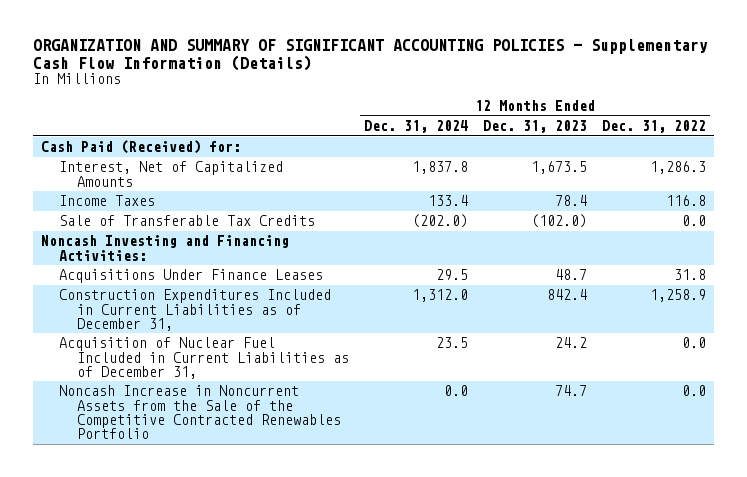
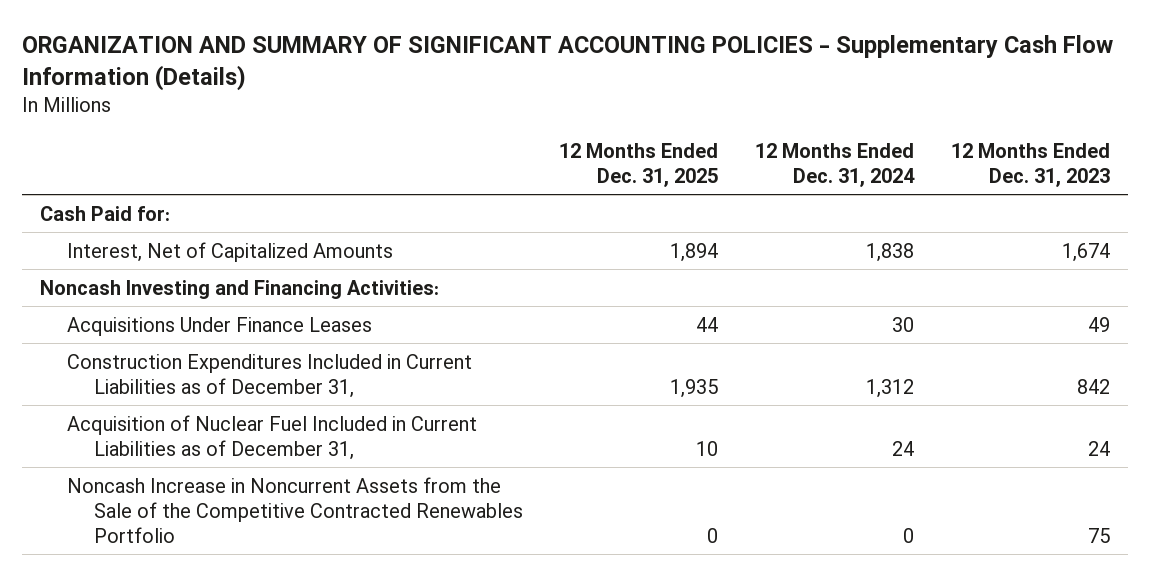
[602,119,707,133] Dec. 31, 2022 -> none
none -> [559,143,719,187] 12 Months Ended Dec. 31, 2025
[58,195,155,207] Income Taxes -> none
[58,215,315,227] Sale of Transferable Tax Credits -> none
[40,140,241,155] Cash Paid (Received) for: -> [40,205,171,221] Cash Paid for:
[411,161,468,175] 1,837.8 -> [866,242,915,262] 1,838
[531,161,588,175] 1,673.5 -> [1061,242,1110,262] 1,674
[435,269,468,281] 29.5 -> [892,316,915,332] 30
[555,269,588,281] 48.7 -> [1087,316,1110,332] 49
[411,289,468,303] 1,312.0 -> [866,378,915,398] 1,312
[547,289,588,301] 842.4 -> [1076,378,1110,394] 842
[435,337,468,349] 23.5 -> [892,440,915,456] 24
[555,337,588,349] 24.2 -> [1087,440,1110,456] 24
[443,385,468,397] 0.0 -> [903,527,915,543] 0
[555,385,588,397] 74.7 -> [1087,527,1110,543] 75

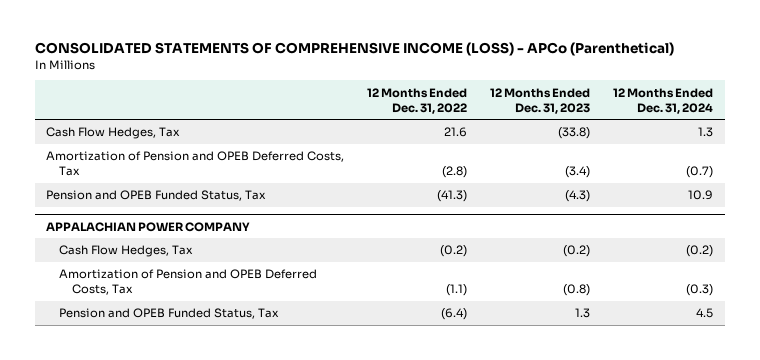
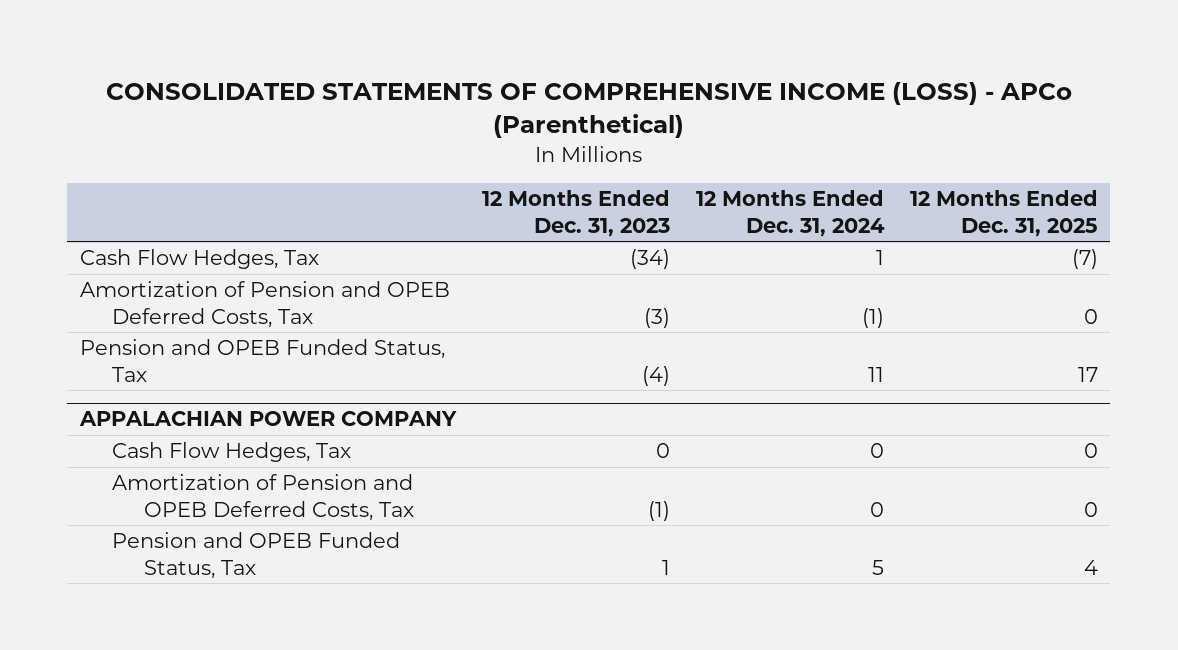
[367,87,468,114] 12 Months Ended Dec. 31, 2022 -> none
none -> [909,190,1098,237] 12 Months Ended Dec. 31, 2025
[558,127,591,140] (33.8) -> [630,249,671,270] (34)
[698,127,714,138] 1.3 -> [875,250,884,266] 1
[565,166,591,179] (3.4) -> [644,307,671,328] (3)
[686,166,714,179] (0.7) -> [861,307,884,328] (1)
[565,190,591,203] (4.3) -> [642,365,671,386] (4)
[688,190,714,201] 10.9 -> [867,366,884,382] 11
[563,245,591,258] (0.2) -> [656,443,671,459] 0
[686,245,714,258] (0.2) -> [869,443,884,459] 0
[563,284,591,297] (0.8) -> [648,500,671,521] (1)
[686,284,714,297] (0.3) -> [869,501,884,517] 0
[575,308,591,319] 1.3 -> [662,559,671,575] 1
[696,308,714,319] 4.5 -> [871,559,884,575] 5

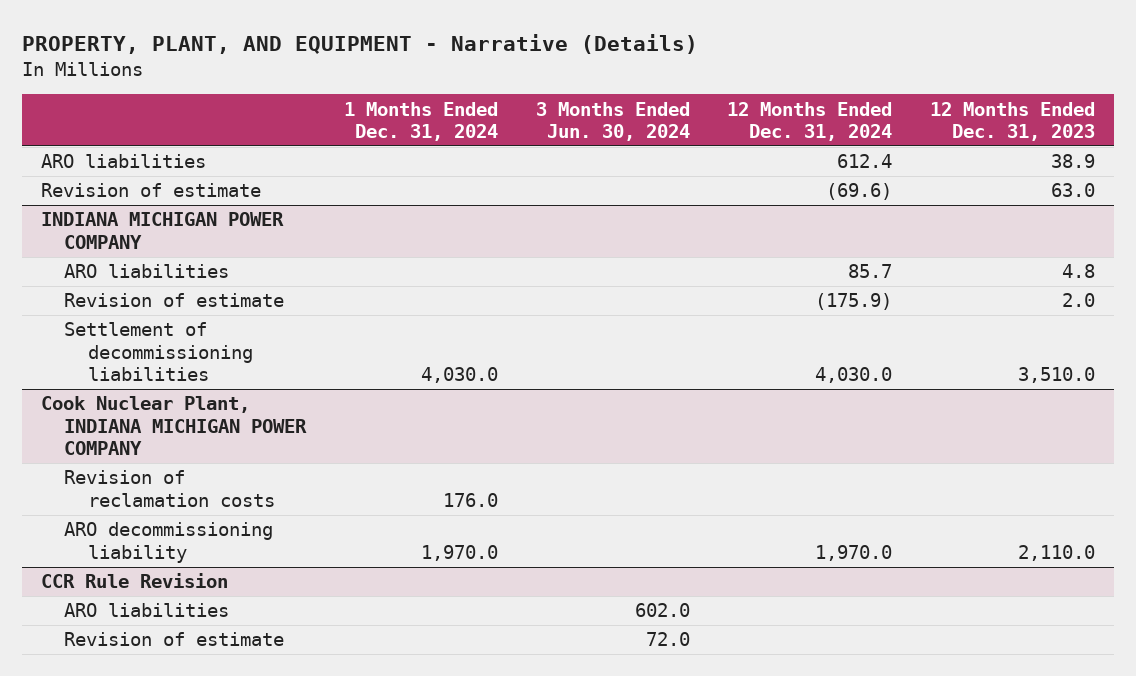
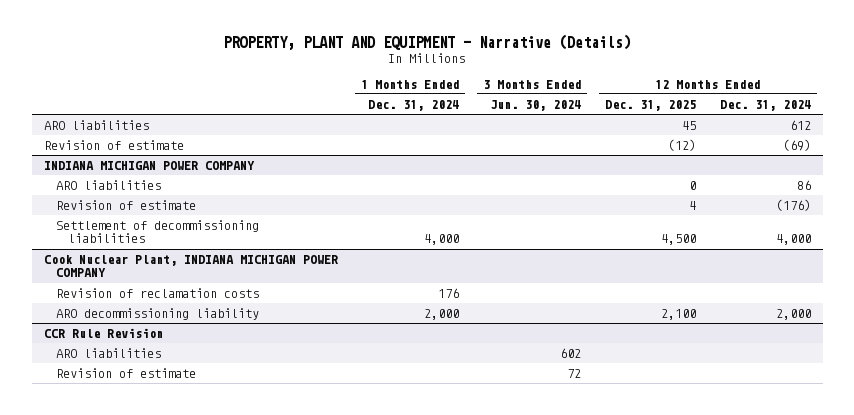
[22,33,699,54] PROPERTY, PLANT, AND EQUIPMENT - Narrative (Details) -> [223,34,632,51] PROPERTY, PLANT AND EQUIPMENT - Narrative (Details)
[930,101,1096,141] 12 Months Ended Dec. 31, 2023 -> none
none -> [604,99,696,111] Dec. 31, 2025
[837,154,893,169] 612.4 -> [789,120,811,131] 612
[826,183,893,201] (69.6) -> [782,139,811,152] (69)
[848,264,893,279] 85.7 -> [796,180,811,191] 86
[815,293,893,311] (175.9) -> [775,199,811,212] (176)
[420,367,498,384] 4,030.0 -> [424,234,460,246] 4,000
[815,367,893,384] 4,030.0 -> [775,234,811,246] 4,000
[442,492,498,507] 176.0 -> [438,288,460,299] 176
[420,544,498,561] 1,970.0 -> [424,309,460,321] 2,000
[815,544,893,561] 1,970.0 -> [775,309,811,321] 2,000
[634,603,690,618] 602.0 -> [560,348,582,359] 602
[645,632,690,647] 72.0 -> [567,369,582,379] 72

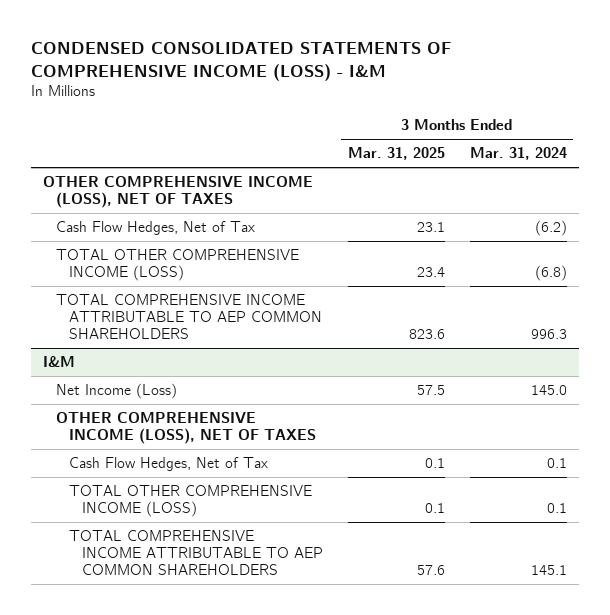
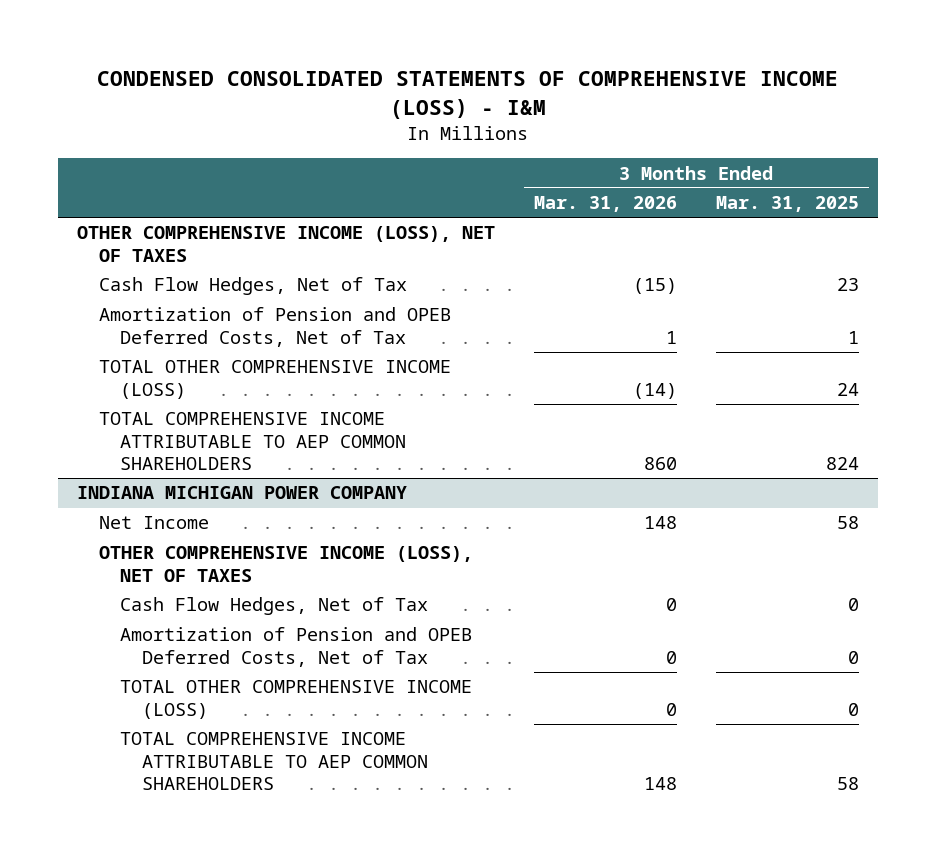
[469,147,567,161] Mar. 31, 2024 -> none
none -> [533,196,677,213] Mar. 31, 2026
[416,222,445,233] 23.1 -> [836,278,859,292] 23
none -> [98,307,451,347] Amortization of Pension and OPEB Deferred Costs, Net of Tax
[416,267,445,278] 23.4 -> [836,382,859,396] 24
[408,328,445,339] 823.6 -> [825,457,859,471] 824
[43,356,76,369] I&M -> [77,486,408,500] INDIANA MICHIGAN POWER COMPANY
[56,383,178,400] Net Income (Loss) -> [98,516,209,530] Net Income
[416,385,445,396] 57.5 -> [836,516,859,530] 58
[424,458,445,469] 0.1 -> [847,598,859,612] 0
none -> [120,627,473,667] Amortization of Pension and OPEB Deferred Costs, Net of Tax
[424,503,445,514] 0.1 -> [847,702,859,716] 0
[416,564,445,575] 57.6 -> [836,777,859,791] 58

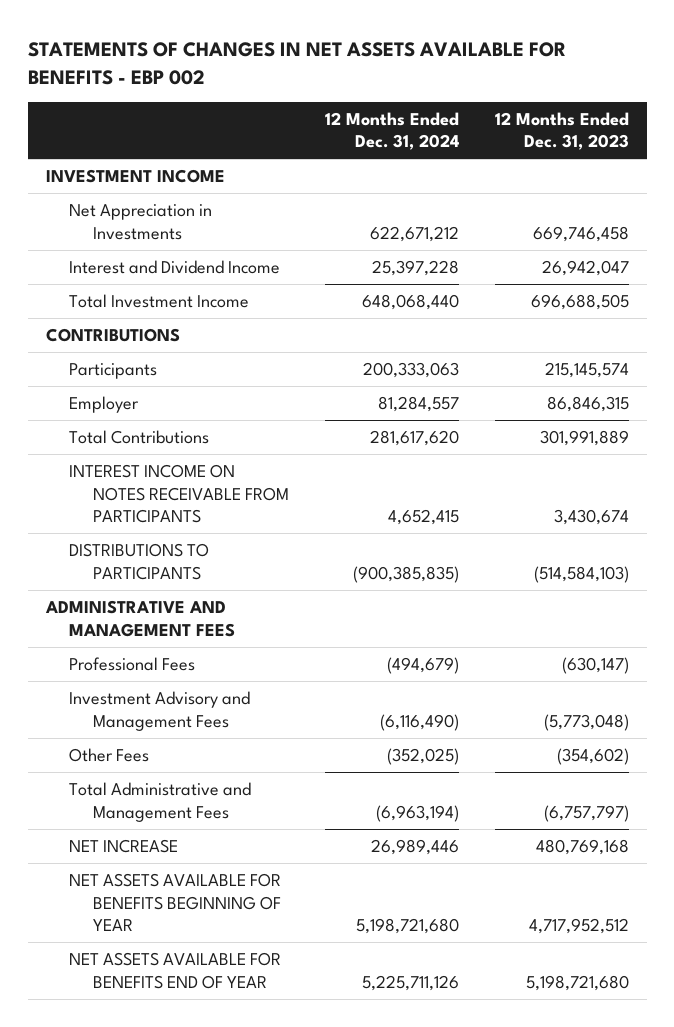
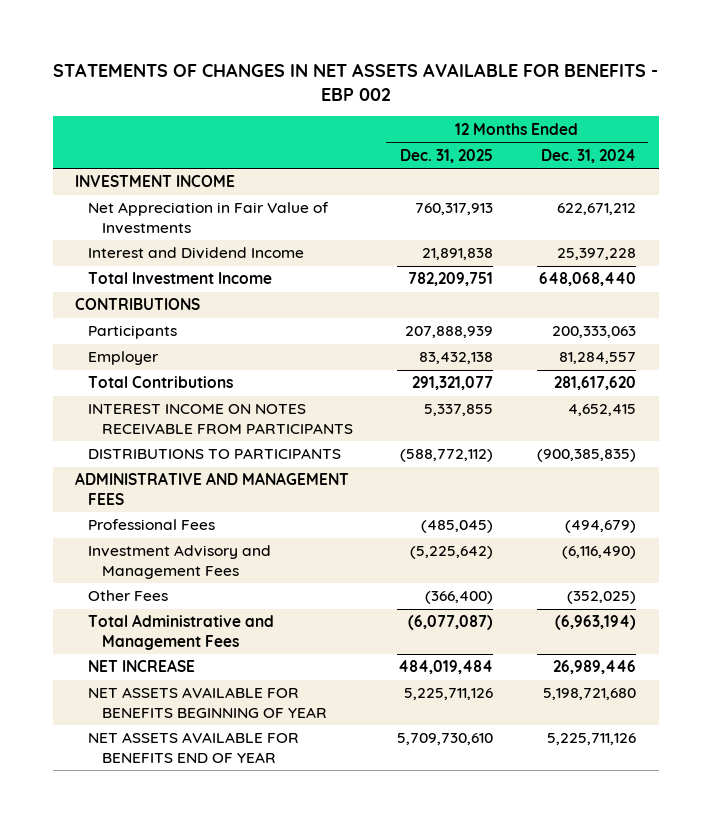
[494,111,629,151] 12 Months Ended Dec. 31, 2023 -> none
none -> [400,148,494,163] Dec. 31, 2025
[69,204,213,240] Net Appreciation in Investments -> [88,202,330,235] Net Appreciation in Fair Value of Investments

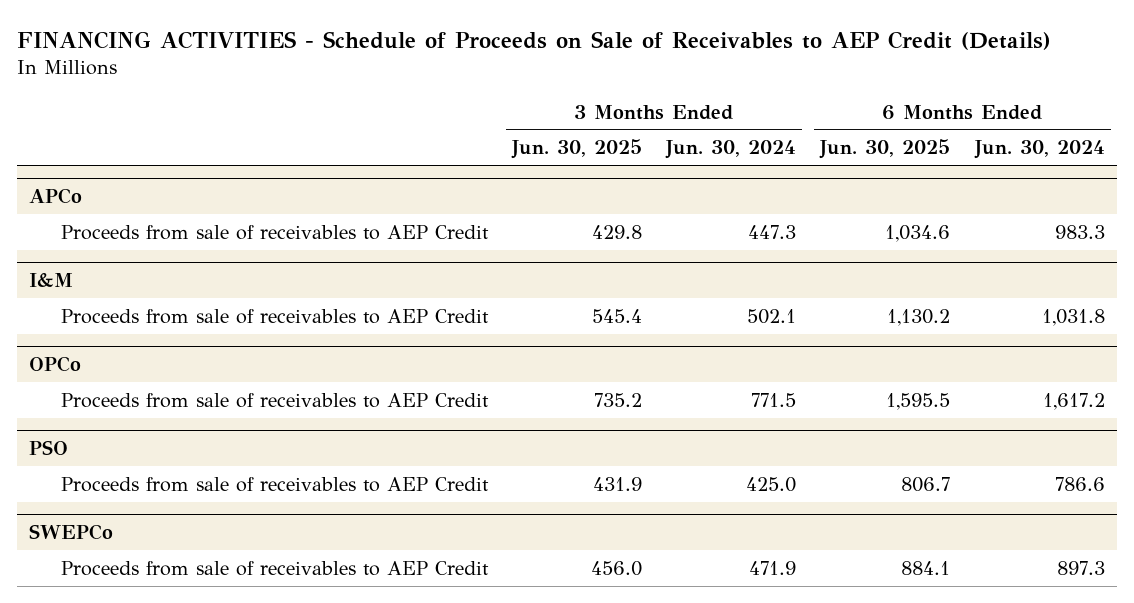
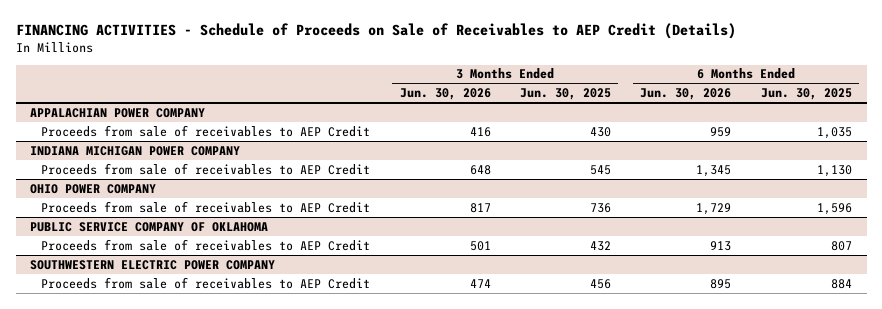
[665,140,797,160] Jun. 30, 2024 -> none
[973,140,1105,160] Jun. 30, 2024 -> none
none -> [399,88,491,101] Jun. 30, 2026
none -> [640,88,732,101] Jun. 30, 2026
[29,187,83,204] APCo -> [30,107,206,118] APPALACHIAN POWER COMPANY
[591,224,642,239] 429.8 -> [590,126,612,137] 430
[885,224,951,242] 1,034.6 -> [816,126,852,139] 1,035
[29,272,74,287] I&M -> [30,145,241,156] INDIANA MICHIGAN POWER COMPANY
[591,308,642,323] 545.4 -> [590,164,612,175] 545
[887,308,951,326] 1,130.2 -> [816,164,852,177] 1,130
[29,355,82,372] OPCo -> [30,183,157,194] OHIO POWER COMPANY
[593,392,642,407] 735.2 -> [590,202,612,213] 736
[886,392,951,410] 1,595.5 -> [816,202,852,215] 1,596
[29,439,69,455] PSO -> [30,221,269,232] PUBLIC SERVICE COMPANY OF OKLAHOMA
[592,476,642,491] 431.9 -> [590,240,612,251] 432
[901,476,951,492] 806.7 -> [830,240,852,251] 807
[29,523,114,540] SWEPCo -> [30,259,276,270] SOUTHWESTERN ELECTRIC POWER COMPANY
[590,560,642,576] 456.0 -> [590,278,612,289] 456
[901,560,951,575] 884.1 -> [830,278,852,289] 884

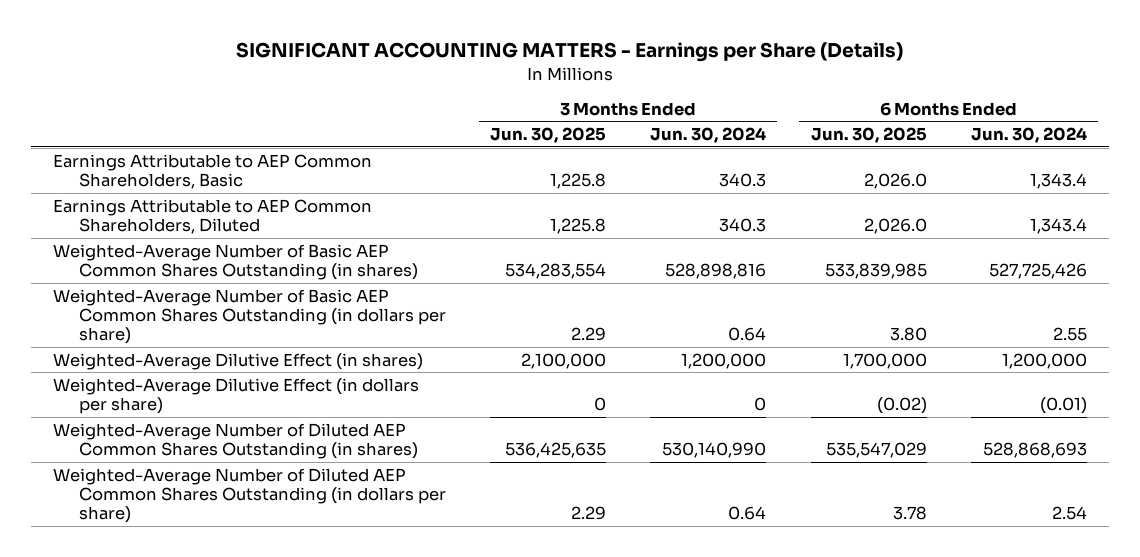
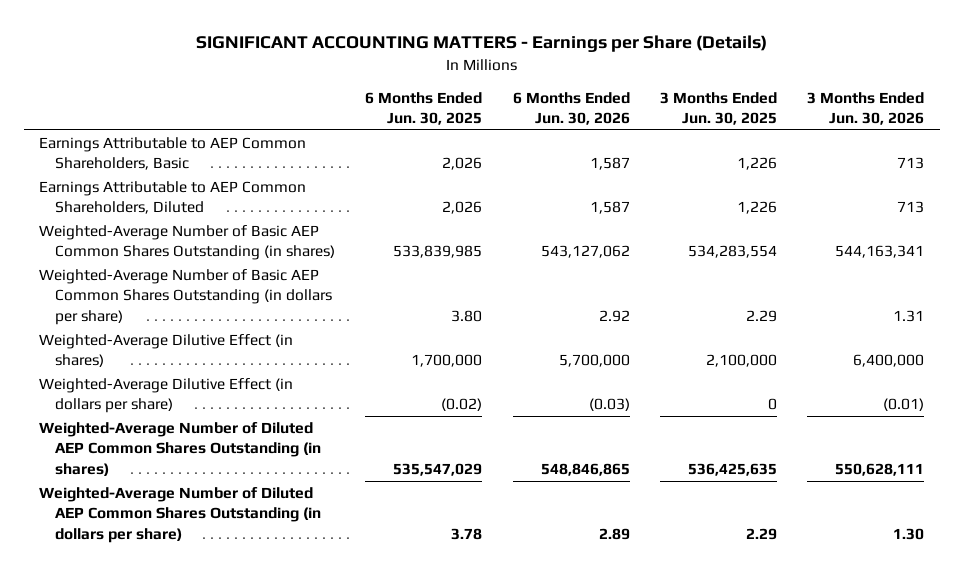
[650,127,767,144] Jun. 30, 2024 -> none
[970,127,1087,144] Jun. 30, 2024 -> none
none -> [512,91,630,125] 6 Months Ended Jun. 30, 2026
none -> [807,91,925,125] 3 Months Ended Jun. 30, 2026
[550,173,607,190] 1,225.8 -> [737,157,778,171] 1,226
[863,173,927,190] 2,026.0 -> [442,157,483,171] 2,026
[550,218,607,235] 1,225.8 -> [737,201,778,215] 1,226
[863,218,927,235] 2,026.0 -> [442,201,483,215] 2,026

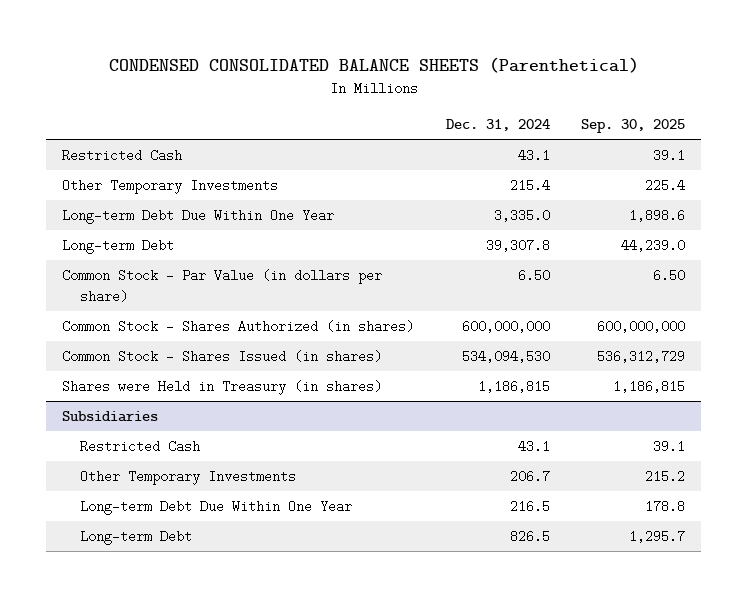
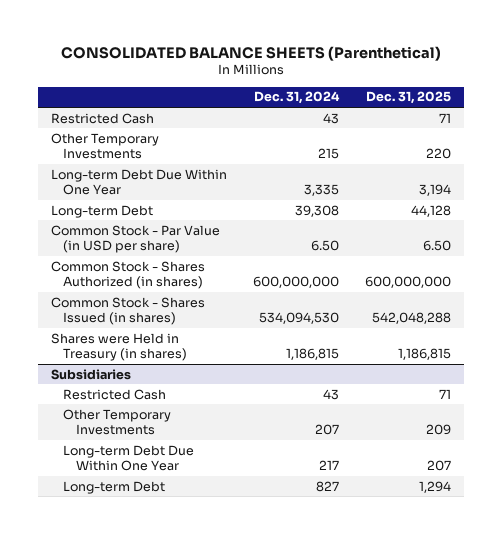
[108,57,639,74] CONDENSED CONSOLIDATED BALANCE SHEETS (Parenthetical) -> [61,45,442,61] CONSOLIDATED BALANCE SHEETS (Parenthetical)
[581,119,686,134] Sep. 30, 2025 -> none
none -> [366,91,452,105] Dec. 31, 2025
[517,149,550,163] 43.1 -> [323,112,340,124] 43
[509,179,550,193] 215.4 -> [318,148,340,160] 215
[493,209,550,223] 3,335.0 -> [304,184,340,197] 3,335
[485,239,550,253] 39,307.8 -> [295,204,340,217] 39,308
[62,269,383,303] Common Stock - Par Value (in dollars per share) -> [51,224,221,254] Common Stock - Par Value (in USD per share)
[517,440,550,454] 43.1 -> [323,388,340,400] 43
[509,470,550,484] 206.7 -> [315,424,340,436] 207
[509,500,550,514] 216.5 -> [319,460,340,471] 217
[509,530,550,544] 826.5 -> [316,480,340,492] 827

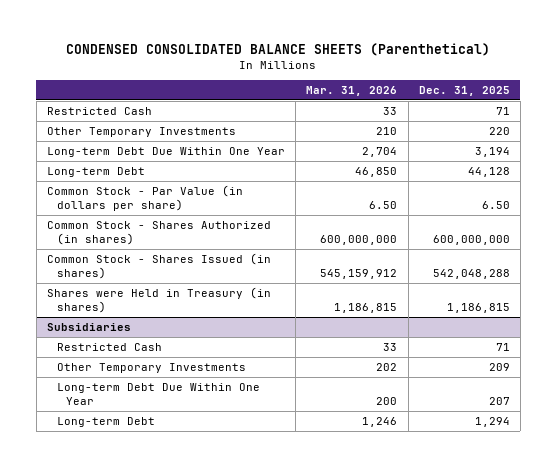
[61,45,442,61] CONSOLIDATED BALANCE SHEETS (Parenthetical) -> [66,42,491,56] CONDENSED CONSOLIDATED BALANCE SHEETS (Parenthetical)
[254,91,341,105] Dec. 31, 2024 -> none
none -> [306,85,398,96] Mar. 31, 2026
[51,224,221,254] Common Stock - Par Value (in USD per share) -> [47,185,244,212] Common Stock - Par Value (in dollars per share)

